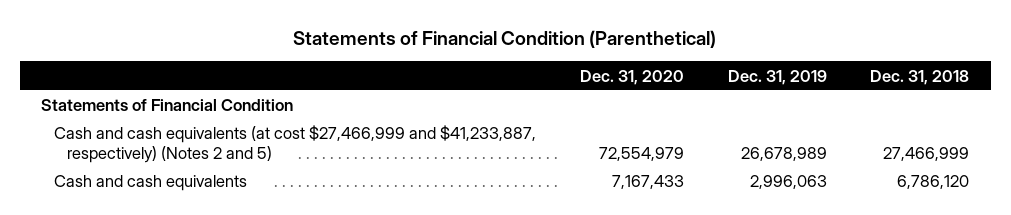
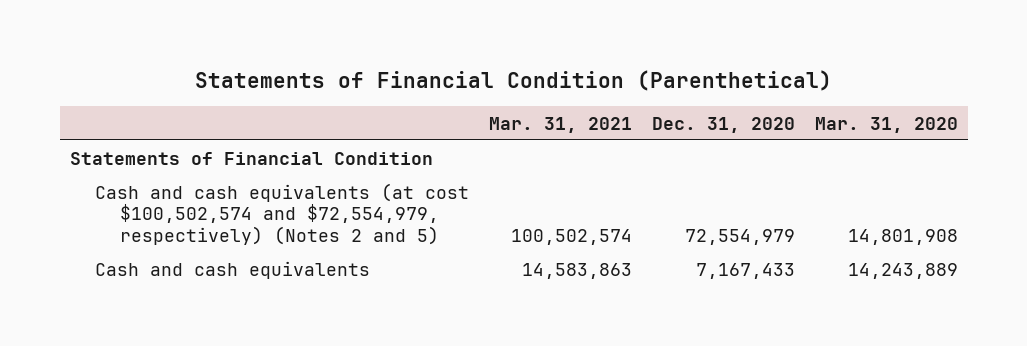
[727,69,827,85] Dec. 31, 2019 -> none
[870,69,970,85] Dec. 31, 2018 -> none
none -> [488,116,632,133] Mar. 31, 2021
none -> [814,116,958,133] Mar. 31, 2020
[54,125,537,164] Cash and cash equivalents (at cost $27,466,999 and $41,233,887, respectively) (Notes 2 and 5) -> [94,182,469,245] Cash and cash equivalents (at cost $100,502,574 and $72,554,979, respectively) (Notes 2 and 5)

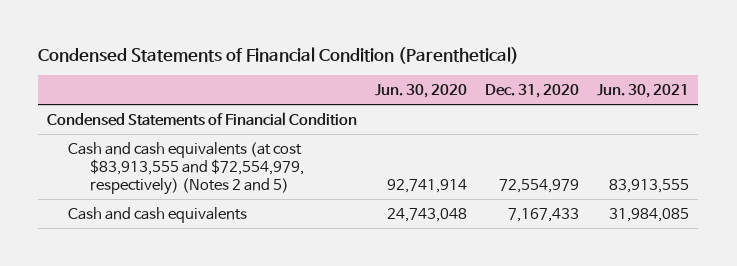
[194,69,832,91] Statements of Financial Condition (Parenthetical) -> [38,46,520,64] Condensed Statements of Financial Condition (Parenthetical)
[488,116,632,133] Mar. 31, 2021 -> none
[814,116,958,133] Mar. 31, 2020 -> none
none -> [375,84,468,99] Jun. 30, 2020
none -> [597,84,690,99] Jun. 30, 2021
[69,151,433,165] Statements of Financial Condition -> [47,111,358,126] Condensed Statements of Financial Condition
[94,182,469,245] Cash and cash equivalents (at cost $100,502,574 and $72,554,979, respectively) (Notes 2 and 5) -> [68,141,304,196] Cash and cash equivalents (at cost $83,913,555 and $72,554,979, respectively) (Notes 2 and 5)

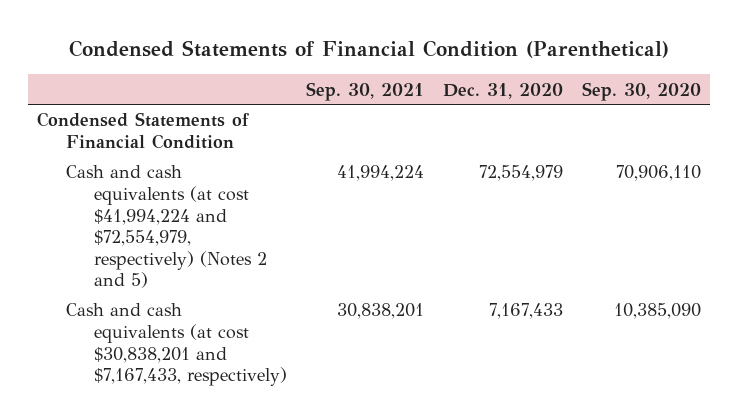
[375,84,468,99] Jun. 30, 2020 -> none
[597,84,690,99] Jun. 30, 2021 -> none
none -> [306,81,425,101] Sep. 30, 2021
none -> [581,81,701,101] Sep. 30, 2020
[68,141,304,196] Cash and cash equivalents (at cost $83,913,555 and $72,554,979, respectively) (Notes 2 and 5) -> [65,165,268,289] Cash and cash equivalents (at cost $41,994,224 and $72,554,979, respectively) (Notes 2 and 5)
[68,206,248,223] Cash and cash equivalents -> [65,303,288,387] Cash and cash equivalents (at cost $30,838,201 and $7,167,433, respectively)

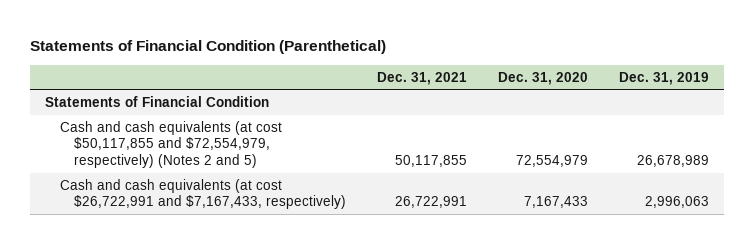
[68,39,669,58] Condensed Statements of Financial Condition (Parenthetical) -> [30,40,387,55] Statements of Financial Condition (Parenthetical)
[306,81,425,101] Sep. 30, 2021 -> none
[581,81,701,101] Sep. 30, 2020 -> none
none -> [376,71,467,85] Dec. 31, 2021
none -> [618,71,709,85] Dec. 31, 2019
[36,112,250,149] Condensed Statements of Financial Condition -> [45,95,270,107] Statements of Financial Condition
[65,165,268,289] Cash and cash equivalents (at cost $41,994,224 and $72,554,979, respectively) (Notes 2 and 5) -> [59,120,282,168] Cash and cash equivalents (at cost $50,117,855 and $72,554,979, respectively) (Notes 2 and 5)
[65,303,288,387] Cash and cash equivalents (at cost $30,838,201 and $7,167,433, respectively) -> [59,178,347,210] Cash and cash equivalents (at cost $26,722,991 and $7,167,433, respectively)

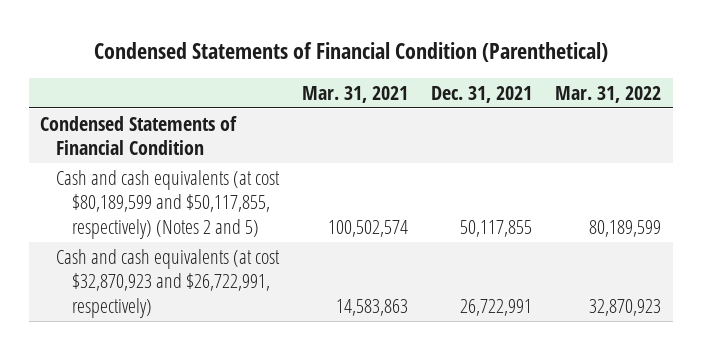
[30,40,387,55] Statements of Financial Condition (Parenthetical) -> [93,41,608,62] Condensed Statements of Financial Condition (Parenthetical)
[497,71,588,85] Dec. 31, 2020 -> none
[618,71,709,85] Dec. 31, 2019 -> none
none -> [302,85,409,103] Mar. 31, 2021
none -> [555,85,662,103] Mar. 31, 2022
[45,95,270,107] Statements of Financial Condition -> [40,115,238,156] Condensed Statements of Financial Condition
[59,120,282,168] Cash and cash equivalents (at cost $50,117,855 and $72,554,979, respectively) (Notes 2 and 5) -> [56,169,281,239] Cash and cash equivalents (at cost $80,189,599 and $50,117,855, respectively) (Notes 2 and 5)
[59,178,347,210] Cash and cash equivalents (at cost $26,722,991 and $7,167,433, respectively) -> [56,248,281,318] Cash and cash equivalents (at cost $32,870,923 and $26,722,991, respectively)

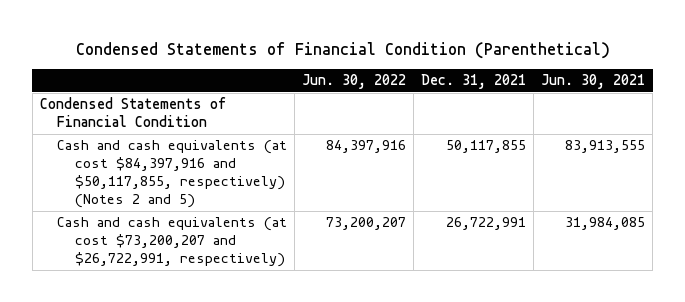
[302,85,409,103] Mar. 31, 2021 -> none
[555,85,662,103] Mar. 31, 2022 -> none
none -> [302,74,407,90] Jun. 30, 2022
none -> [541,74,646,90] Jun. 30, 2021
[56,169,281,239] Cash and cash equivalents (at cost $80,189,599 and $50,117,855, respectively) (Notes 2 and 5) -> [57,140,288,209] Cash and cash equivalents (at cost $84,397,916 and $50,117,855, respectively) (Notes 2 and 5)
[56,248,281,318] Cash and cash equivalents (at cost $32,870,923 and $26,722,991, respectively) -> [57,217,288,268] Cash and cash equivalents (at cost $73,200,207 and $26,722,991, respectively)

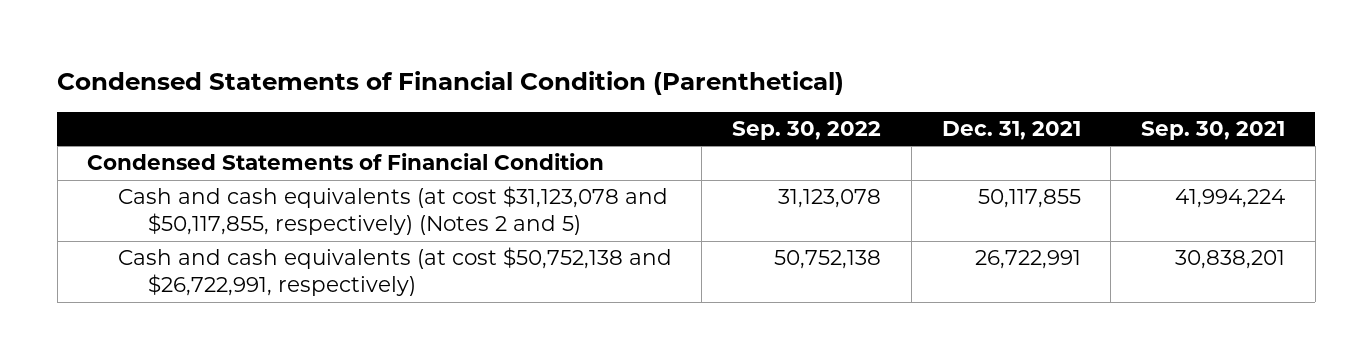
[302,74,407,90] Jun. 30, 2022 -> none
[541,74,646,90] Jun. 30, 2021 -> none
none -> [732,121,882,141] Sep. 30, 2022
none -> [1140,121,1285,141] Sep. 30, 2021
[57,140,288,209] Cash and cash equivalents (at cost $84,397,916 and $50,117,855, respectively) (Notes 2 and 5) -> [117,186,668,236] Cash and cash equivalents (at cost $31,123,078 and $50,117,855, respectively) (Notes 2 and 5)
[57,217,288,268] Cash and cash equivalents (at cost $73,200,207 and $26,722,991, respectively) -> [117,247,672,297] Cash and cash equivalents (at cost $50,752,138 and $26,722,991, respectively)

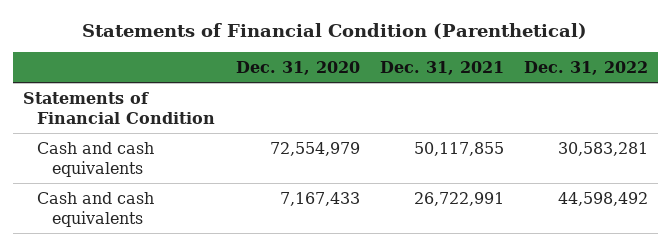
[57,71,845,96] Condensed Statements of Financial Condition (Parenthetical) -> [82,22,588,39] Statements of Financial Condition (Parenthetical)
[732,121,882,141] Sep. 30, 2022 -> none
[1140,121,1285,141] Sep. 30, 2021 -> none
none -> [235,60,360,75] Dec. 31, 2020
none -> [524,60,649,75] Dec. 31, 2022
[87,153,605,171] Condensed Statements of Financial Condition -> [22,91,216,124] Statements of Financial Condition
[117,186,668,236] Cash and cash equivalents (at cost $31,123,078 and $50,117,855, respectively) (Notes 2 and 5) -> [37,141,155,177] Cash and cash equivalents
[117,247,672,297] Cash and cash equivalents (at cost $50,752,138 and $26,722,991, respectively) -> [37,191,155,227] Cash and cash equivalents

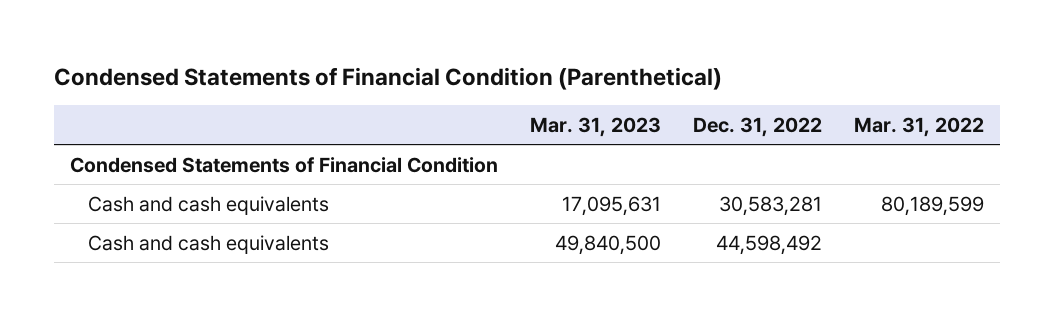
[82,22,588,39] Statements of Financial Condition (Parenthetical) -> [54,67,723,91] Condensed Statements of Financial Condition (Parenthetical)
[235,60,360,75] Dec. 31, 2020 -> none
[379,60,504,75] Dec. 31, 2021 -> none
none -> [530,116,662,137] Mar. 31, 2023
none -> [854,116,985,137] Mar. 31, 2022
[22,91,216,124] Statements of Financial Condition -> [70,156,499,173] Condensed Statements of Financial Condition

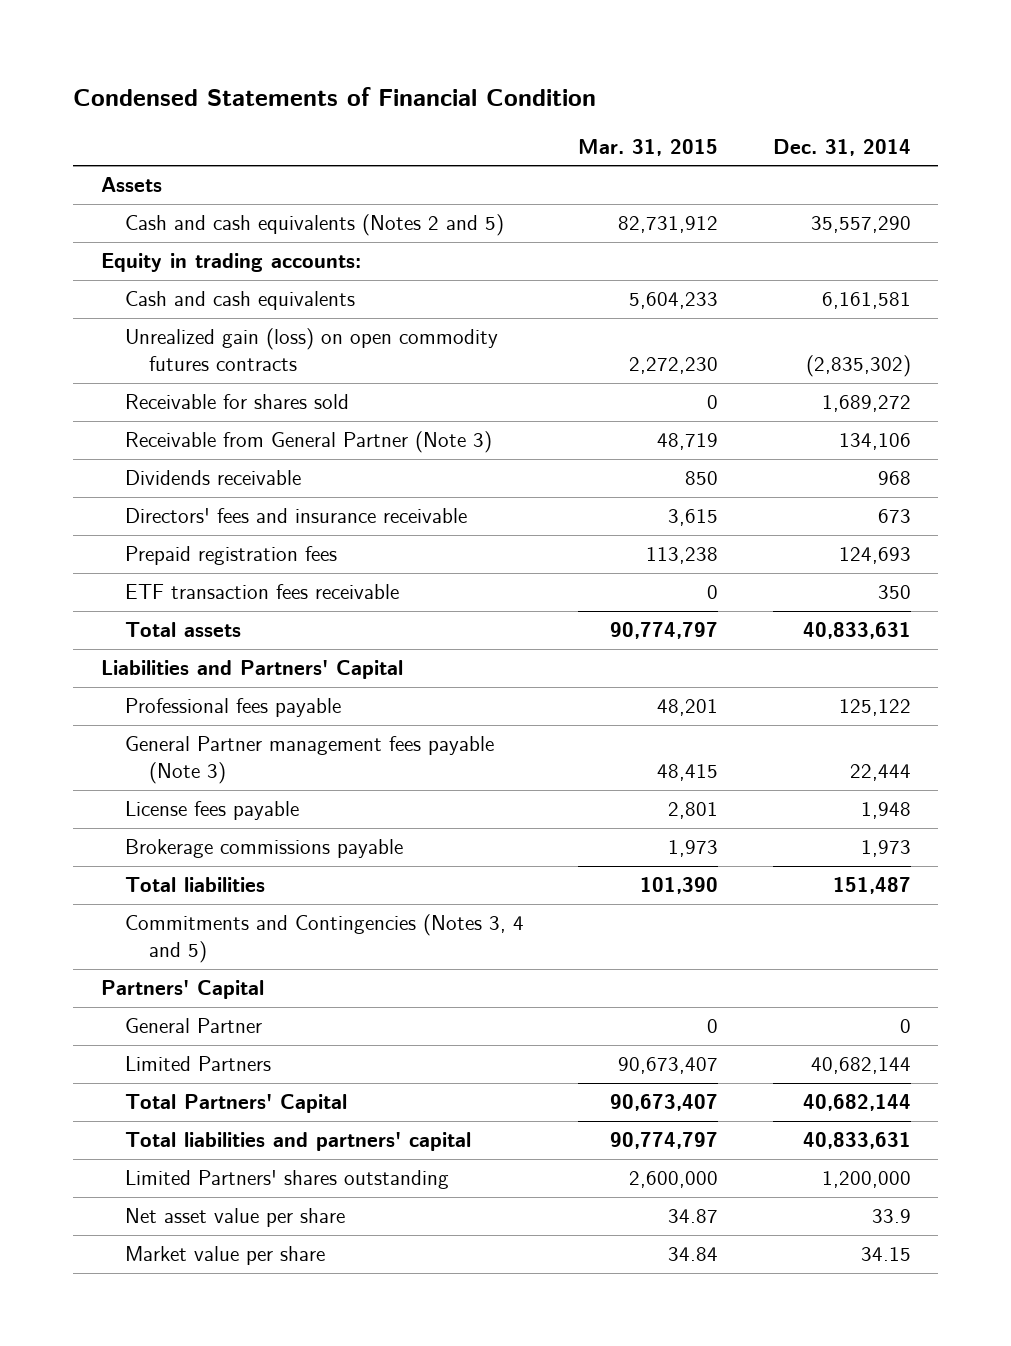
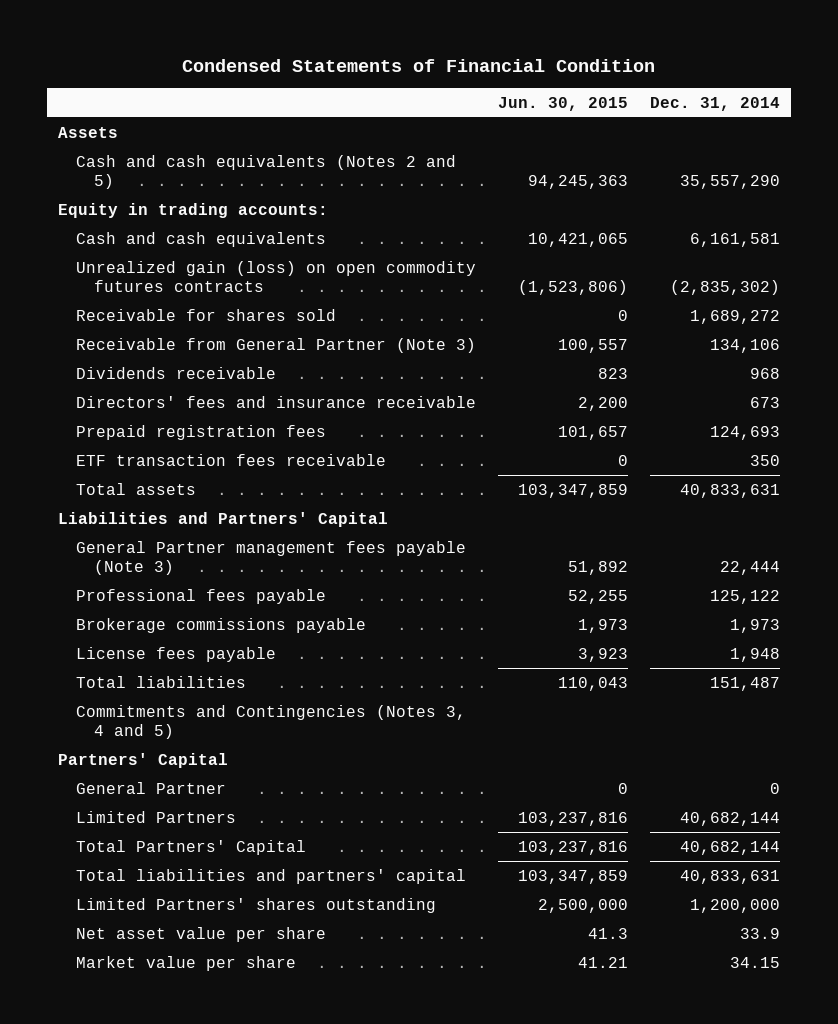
[578,138,719,156] Mar. 31, 2015 -> none
none -> [498,96,629,111] Jun. 30, 2015
[124,698,341,718] Professional fees payable -> [75,588,326,604] Professional fees payable
[124,801,299,821] License fees payable -> [75,646,276,662] License fees payable

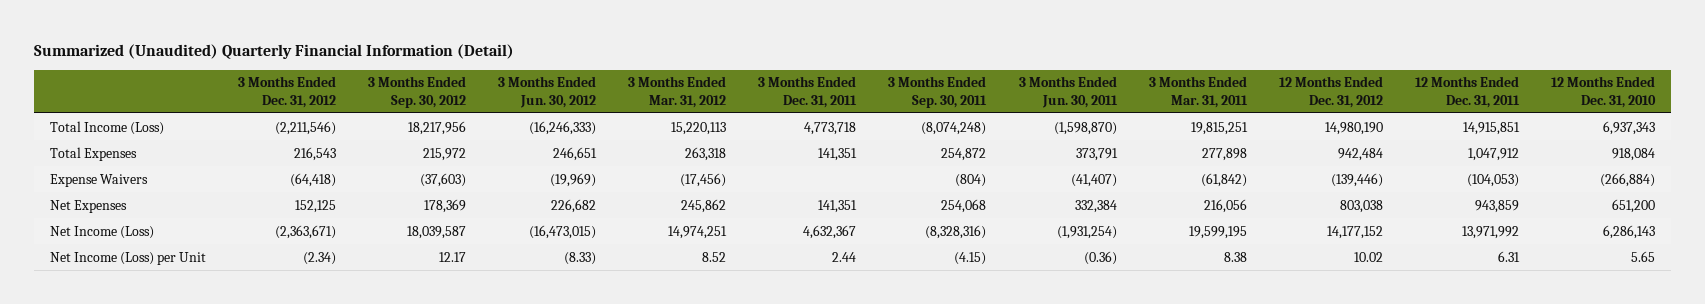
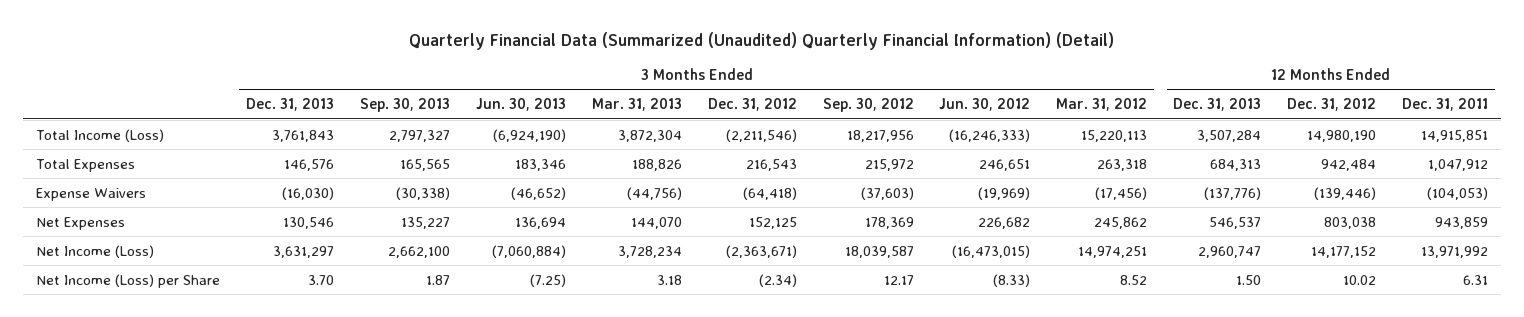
[33,43,514,59] Summarized (Unaudited) Quarterly Financial Information (Detail) -> [409,31,1115,50] Quarterly Financial Data (Summarized (Unaudited) Quarterly Financial Information) (Detail)
[758,76,858,108] 3 Months Ended Dec. 31, 2011 -> none
[888,76,988,108] 3 Months Ended Sep. 30, 2011 -> none
[1018,76,1118,108] 3 Months Ended Jun. 30, 2011 -> none
[1148,76,1248,108] 3 Months Ended Mar. 31, 2011 -> none
[1550,76,1656,108] 12 Months Ended Dec. 31, 2010 -> none
none -> [245,98,334,112] Dec. 31, 2013
none -> [359,98,450,113] Sep. 30, 2013
none -> [475,98,566,112] Jun. 30, 2013
none -> [591,98,682,112] Mar. 31, 2013
none -> [1173,98,1262,112] Dec. 31, 2013
[50,251,207,265] Net Income (Loss) per Unit -> [35,273,220,288] Net Income (Loss) per Share

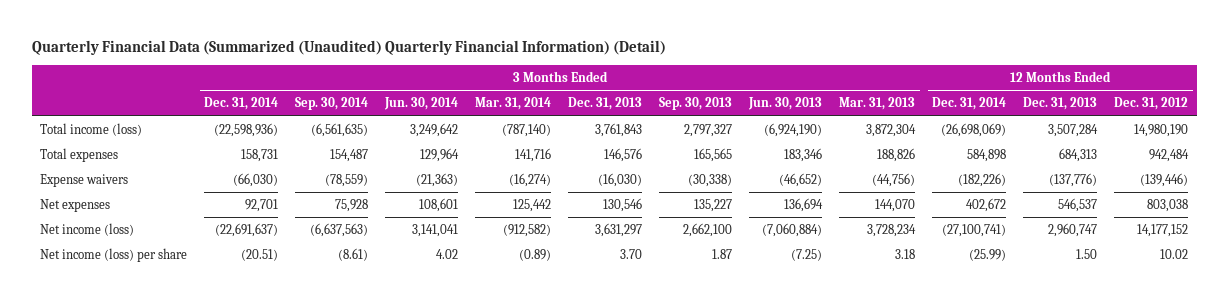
[707,98,797,112] Dec. 31, 2012 -> none
[822,98,914,113] Sep. 30, 2012 -> none
[939,98,1031,112] Jun. 30, 2012 -> none
[1056,98,1148,112] Mar. 31, 2012 -> none
[1402,98,1489,112] Dec. 31, 2011 -> none
none -> [204,97,279,111] Dec. 31, 2014
none -> [295,97,369,111] Sep. 30, 2014
none -> [384,97,459,111] Jun. 30, 2014
none -> [475,97,552,111] Mar. 31, 2014
none -> [932,97,1007,111] Dec. 31, 2014
[35,128,164,142] Total Income (Loss) -> [40,123,143,137] Total income (loss)
[35,158,135,172] Total Expenses -> [40,148,119,163] Total expenses
[35,187,146,201] Expense Waivers -> [40,174,129,188] Expense waivers
[35,216,125,230] Net Expenses -> [40,199,111,213] Net expenses
[35,244,154,258] Net Income (Loss) -> [40,223,135,237] Net income (loss)
[35,273,220,288] Net Income (Loss) per Share -> [40,248,188,263] Net income (loss) per share

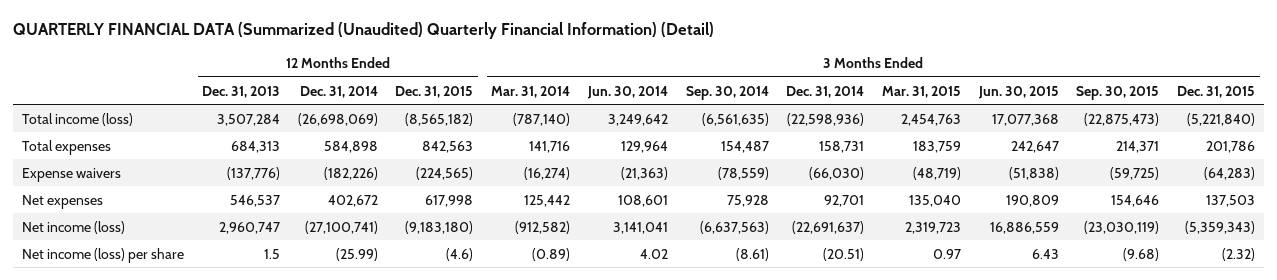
[31,39,666,55] Quarterly Financial Data (Summarized (Unaudited) Quarterly Financial Information) (Detail) -> [13,22,715,40] QUARTERLY FINANCIAL DATA (Summarized (Unaudited) Quarterly Financial Information) (Detail)
[568,97,643,111] Dec. 31, 2013 -> none
[659,97,733,111] Sep. 30, 2013 -> none
[748,97,823,111] Jun. 30, 2013 -> none
[839,97,916,111] Mar. 31, 2013 -> none
[1114,97,1189,111] Dec. 31, 2012 -> none
none -> [395,85,474,98] Dec. 31, 2015
none -> [881,85,961,98] Mar. 31, 2015
none -> [977,85,1059,99] Jun. 30, 2015
none -> [1076,85,1160,100] Sep. 30, 2015
none -> [1177,85,1256,98] Dec. 31, 2015
[1076,249,1098,260] 1.50 -> [263,248,280,259] 1.5

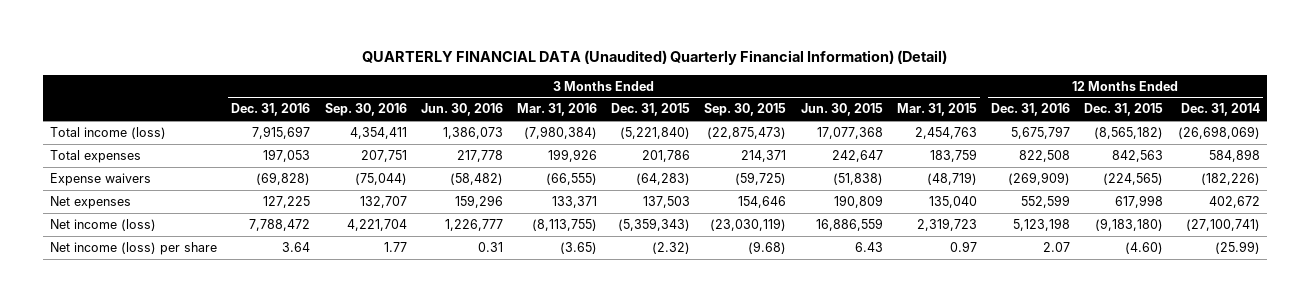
[13,22,715,40] QUARTERLY FINANCIAL DATA (Summarized (Unaudited) Quarterly Financial Information) (Detail) -> [361,50,947,66] QUARTERLY FINANCIAL DATA (Unaudited) Quarterly Financial Information) (Detail)
[201,85,280,98] Dec. 31, 2013 -> none
[491,85,571,98] Mar. 31, 2014 -> none
[586,85,668,99] Jun. 30, 2014 -> none
[685,85,769,100] Sep. 30, 2014 -> none
[786,85,865,98] Dec. 31, 2014 -> none
none -> [231,103,311,117] Dec. 31, 2016
none -> [324,103,407,117] Sep. 30, 2016
none -> [420,103,503,117] Jun. 30, 2016
none -> [517,103,598,117] Mar. 31, 2016
none -> [991,103,1071,117] Dec. 31, 2016
[446,247,474,261] (4.6) -> [1125,241,1164,254] (4.60)

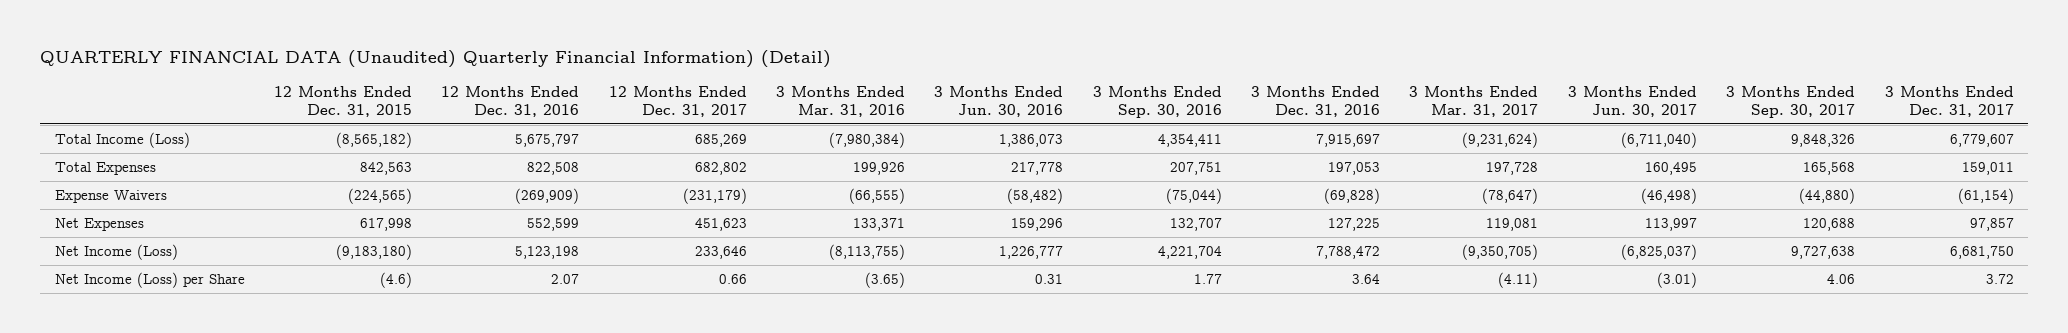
[611,103,691,117] Dec. 31, 2015 -> none
[704,103,787,117] Sep. 30, 2015 -> none
[800,103,883,117] Jun. 30, 2015 -> none
[896,103,977,117] Mar. 31, 2015 -> none
[1180,103,1260,117] Dec. 31, 2014 -> none
none -> [608,86,747,118] 12 Months Ended Dec. 31, 2017
none -> [1409,86,1539,118] 3 Months Ended Mar. 31, 2017
none -> [1567,86,1697,118] 3 Months Ended Jun. 30, 2017
none -> [1726,86,1856,119] 3 Months Ended Sep. 30, 2017
none -> [1884,86,2014,118] 3 Months Ended Dec. 31, 2017
[50,126,167,139] Total income (loss) -> [54,131,190,148] Total Income (Loss)
[50,149,142,163] Total expenses -> [54,161,156,175] Total Expenses
[50,172,152,186] Expense waivers -> [54,189,167,203] Expense Waivers
[50,195,132,209] Net expenses -> [54,217,144,231] Net Expenses
[50,218,157,231] Net income (loss) -> [54,243,178,260] Net Income (Loss)
[50,241,218,255] Net income (loss) per share -> [54,271,245,288] Net Income (Loss) per Share
[1125,241,1164,254] (4.60) -> [380,271,413,288] (4.6)

